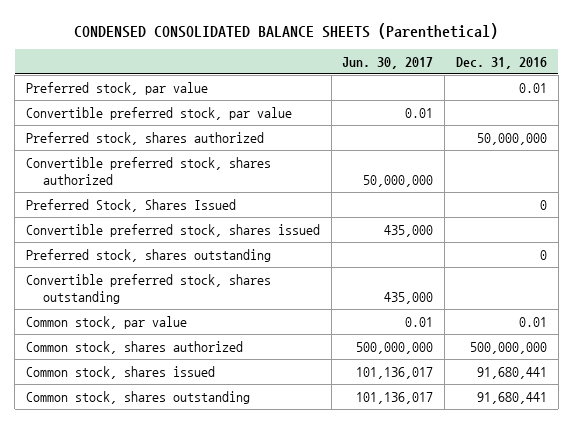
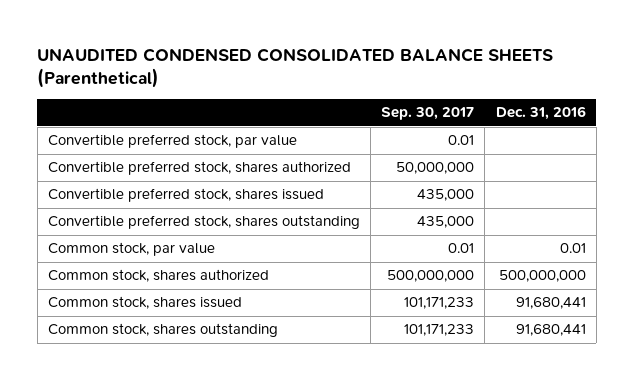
[74,22,499,39] CONDENSED CONSOLIDATED BALANCE SHEETS (Parenthetical) -> [37,47,554,89] UNAUDITED CONDENSED CONSOLIDATED BALANCE SHEETS (Parenthetical)
[342,56,434,69] Jun. 30, 2017 -> none
none -> [381,107,475,121] Sep. 30, 2017
[25,81,208,95] Preferred stock, par value -> none
[25,131,264,145] Preferred stock, shares authorized -> none
[25,198,236,212] Preferred Stock, Shares Issued -> none
[25,248,271,262] Preferred stock, shares outstanding -> none

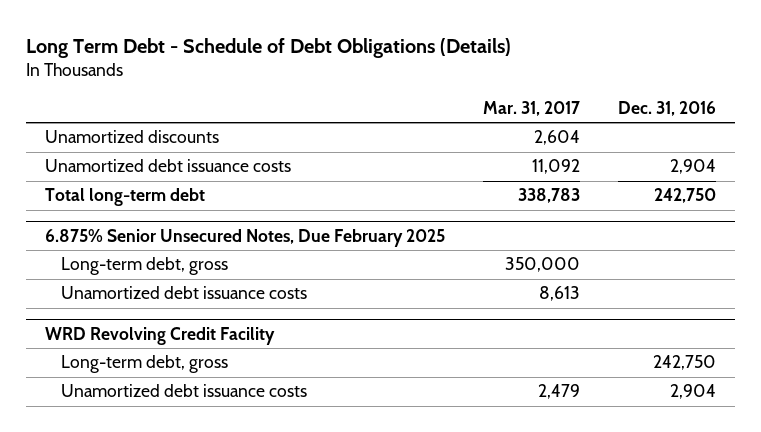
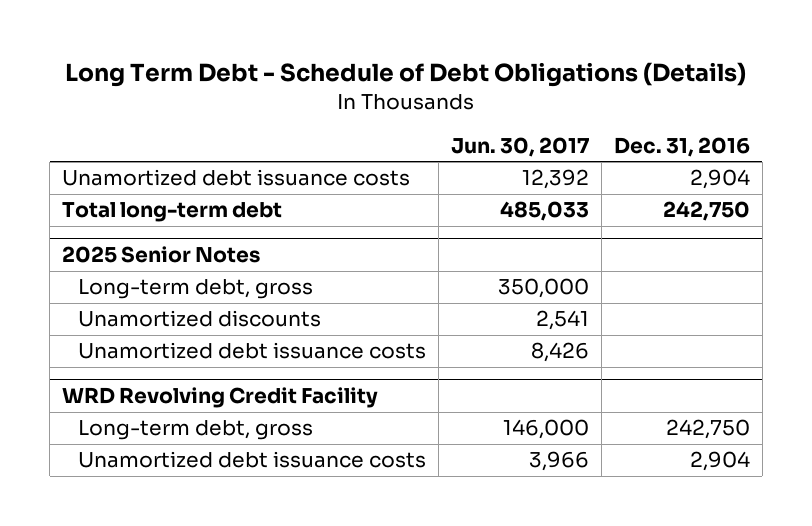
[483,101,581,117] Mar. 31, 2017 -> none
none -> [450,136,589,157] Jun. 30, 2017
[45,130,220,144] Unamortized discounts -> none
[45,228,446,247] 6.875% Senior Unsecured Notes, Due February 2025 -> [62,246,261,264] 2025 Senior Notes
none -> [77,310,321,328] Unamortized discounts

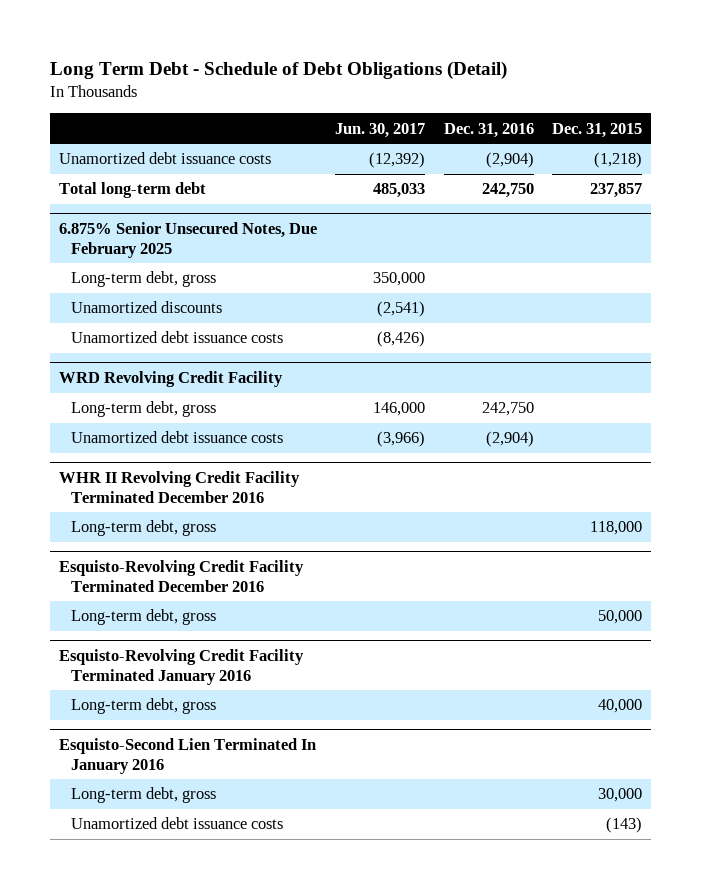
[64,62,746,88] Long Term Debt - Schedule of Debt Obligations (Details) -> [49,61,507,81] Long Term Debt - Schedule of Debt Obligations (Detail)
none -> [552,122,643,138] Dec. 31, 2015
[521,169,589,190] 12,392 -> [369,152,426,169] (12,392)
[689,169,750,190] 2,904 -> [485,152,534,169] (2,904)
[62,246,261,264] 2025 Senior Notes -> [58,222,317,258] 6.875% Senior Unsecured Notes, Due February 2025
[535,310,589,331] 2,541 -> [377,301,426,318] (2,541)
[530,342,589,363] 8,426 -> [377,331,426,348] (8,426)
[528,451,589,472] 3,966 -> [377,431,426,448] (3,966)
[689,451,750,472] 2,904 -> [485,431,534,448] (2,904)
none -> [58,471,300,503] WHR II Revolving Credit Facility Terminated December 2016
none -> [70,520,216,537] Long-term debt, gross
none -> [58,560,304,592] Esquisto-Revolving Credit Facility Terminated December 2016
none -> [70,609,216,626] Long-term debt, gross
none -> [58,649,304,685] Esquisto-Revolving Credit Facility Terminated January 2016
none -> [70,698,216,715] Long-term debt, gross
none -> [58,738,316,774] Esquisto-Second Lien Terminated In January 2016
none -> [70,787,216,804] Long-term debt, gross
none -> [70,817,283,830] Unamortized debt issuance costs

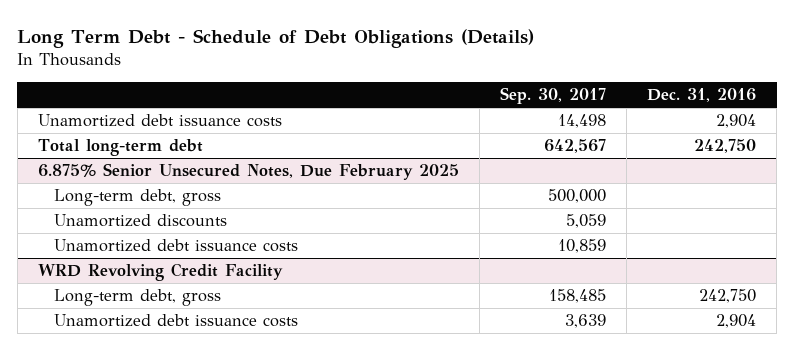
[49,61,507,81] Long Term Debt - Schedule of Debt Obligations (Detail) -> [17,29,535,49] Long Term Debt - Schedule of Debt Obligations (Details)
[335,122,426,138] Jun. 30, 2017 -> none
[552,122,643,138] Dec. 31, 2015 -> none
none -> [500,87,607,105] Sep. 30, 2017
[485,152,534,169] (2,904) -> [716,114,757,129] 2,904
[58,471,300,503] WHR II Revolving Credit Facility Terminated December 2016 -> none
[70,520,216,537] Long-term debt, gross -> none
[58,560,304,592] Esquisto-Revolving Credit Facility Terminated December 2016 -> none
[70,609,216,626] Long-term debt, gross -> none
[58,649,304,685] Esquisto-Revolving Credit Facility Terminated January 2016 -> none
[70,698,216,715] Long-term debt, gross -> none
[58,738,316,774] Esquisto-Second Lien Terminated In January 2016 -> none
[70,787,216,804] Long-term debt, gross -> none
[70,817,283,830] Unamortized debt issuance costs -> none
[485,431,534,448] (2,904) -> [716,314,757,329] 2,904

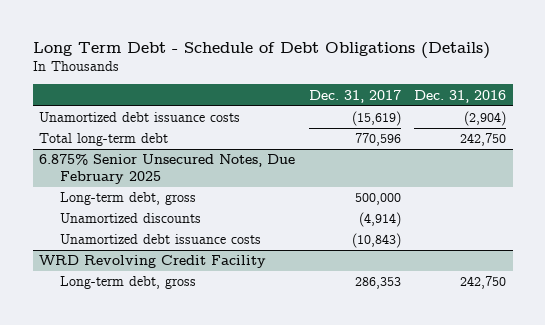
[500,87,607,105] Sep. 30, 2017 -> none
none -> [308,89,401,103] Dec. 31, 2017
[716,114,757,129] 2,904 -> [464,111,507,127] (2,904)
[54,314,299,328] Unamortized debt issuance costs -> none

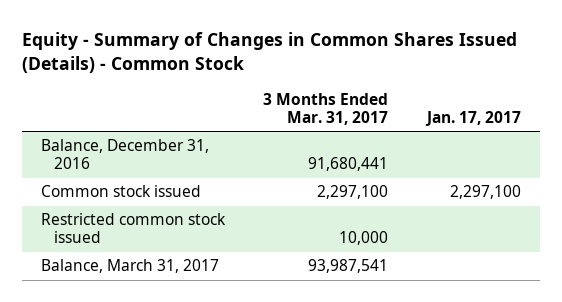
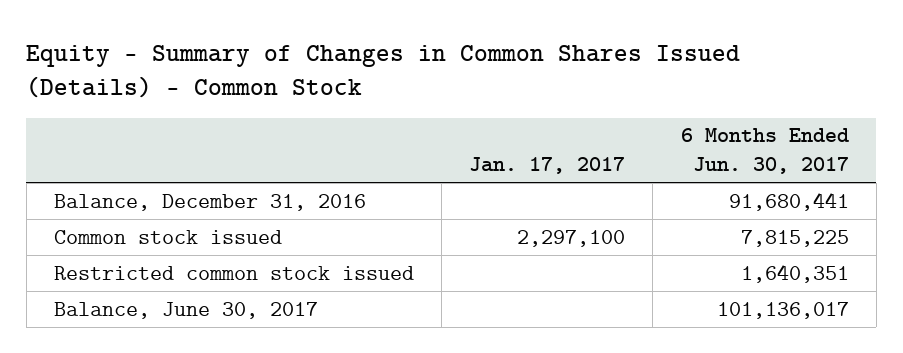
[263,93,389,125] 3 Months Ended Mar. 31, 2017 -> none
none -> [680,128,849,175] 6 Months Ended Jun. 30, 2017
[41,259,220,274] Balance, March 31, 2017 -> [53,301,318,319] Balance, June 30, 2017

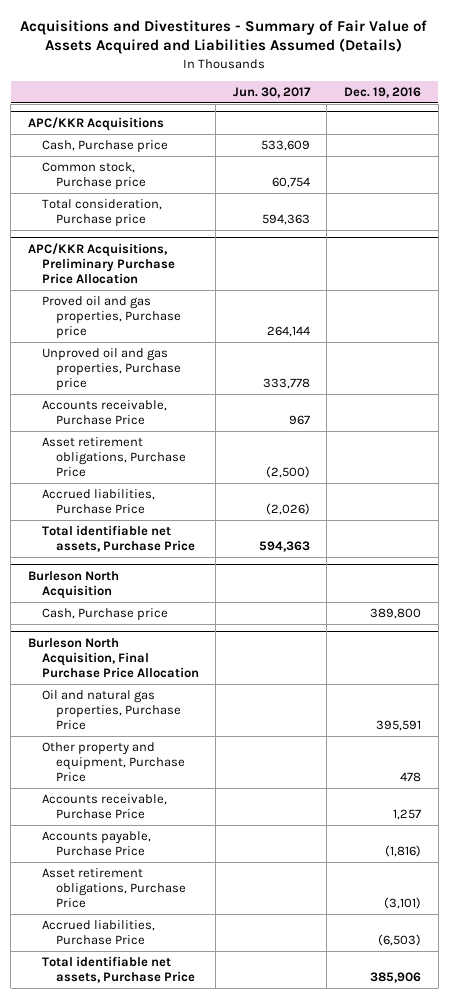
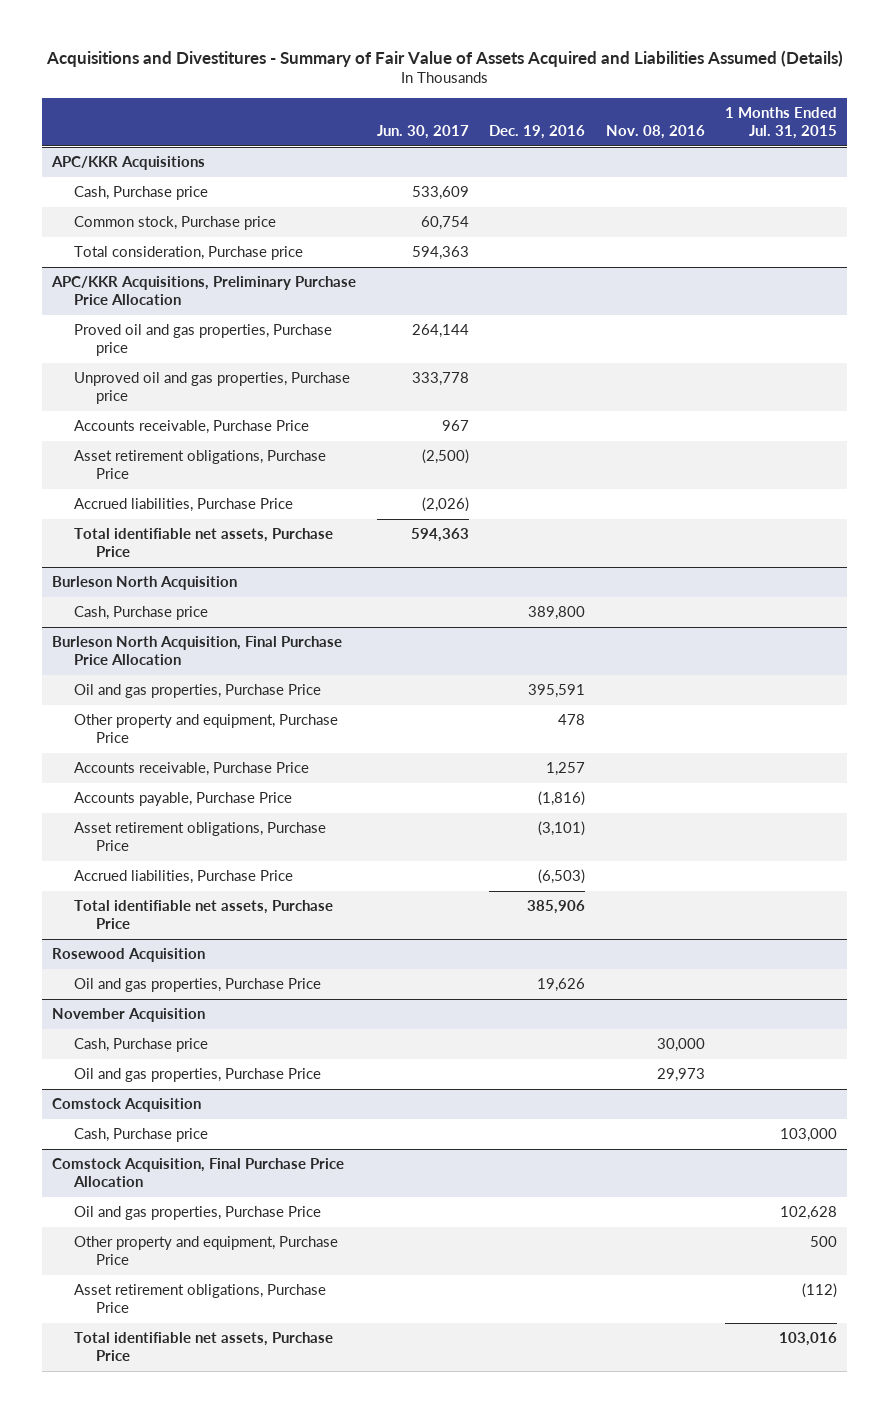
none -> [605,125,705,140] Nov. 08, 2016
none -> [724,106,837,140] 1 Months Ended Jul. 31, 2015
[41,690,182,731] Oil and natural gas properties, Purchase Price -> [74,683,322,698] Oil and gas properties, Purchase Price
none -> [52,947,206,962] Rosewood Acquisition
none -> [74,977,322,992] Oil and gas properties, Purchase Price
none -> [52,1007,206,1022] November Acquisition
none -> [74,1037,209,1052] Cash, Purchase price
none -> [74,1067,322,1082] Oil and gas properties, Purchase Price
none -> [52,1097,202,1112] Comstock Acquisition
none -> [74,1127,209,1142] Cash, Purchase price
none -> [52,1157,345,1188] Comstock Acquisition, Final Purchase Price Allocation
none -> [74,1205,322,1220] Oil and gas properties, Purchase Price
none -> [74,1235,339,1266] Other property and equipment, Purchase Price
none -> [74,1283,327,1314] Asset retirement obligations, Purchase Price
none -> [74,1331,334,1362] Total identifiable net assets, Purchase Price

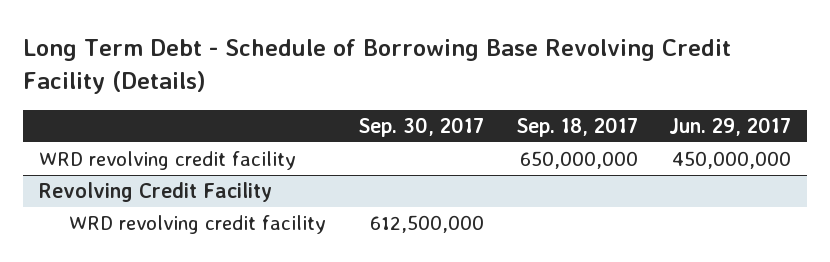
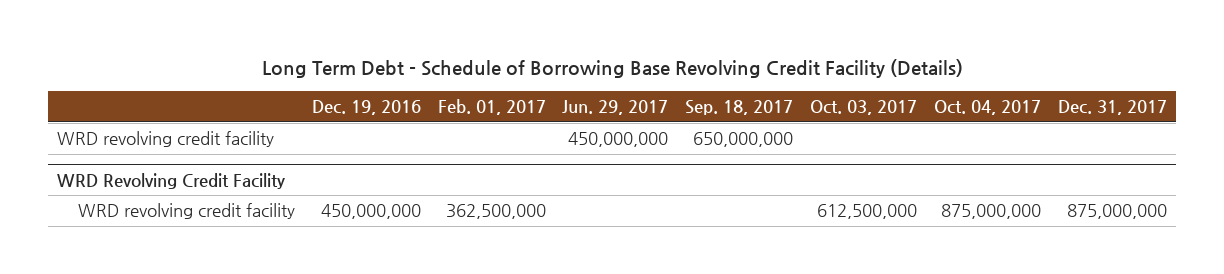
[357,116,484,137] Sep. 30, 2017 -> none
none -> [311,100,421,116] Dec. 19, 2016
none -> [437,99,546,116] Feb. 01, 2017
none -> [810,100,918,116] Oct. 03, 2017
none -> [934,100,1042,116] Oct. 04, 2017
none -> [1058,100,1168,116] Dec. 31, 2017
[39,181,273,202] Revolving Credit Facility -> [56,172,285,189] WRD Revolving Credit Facility

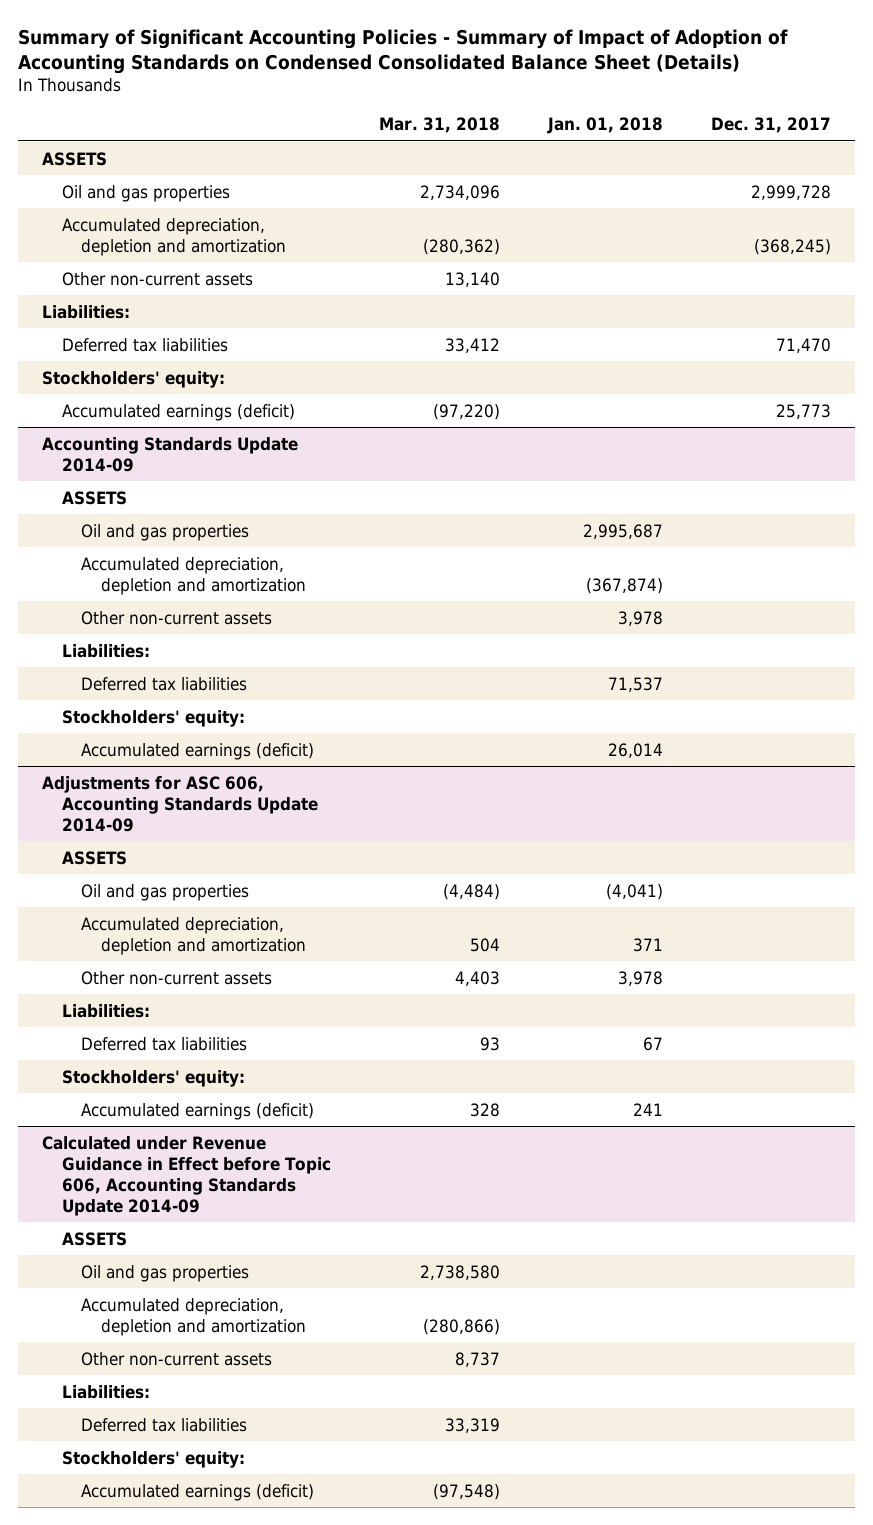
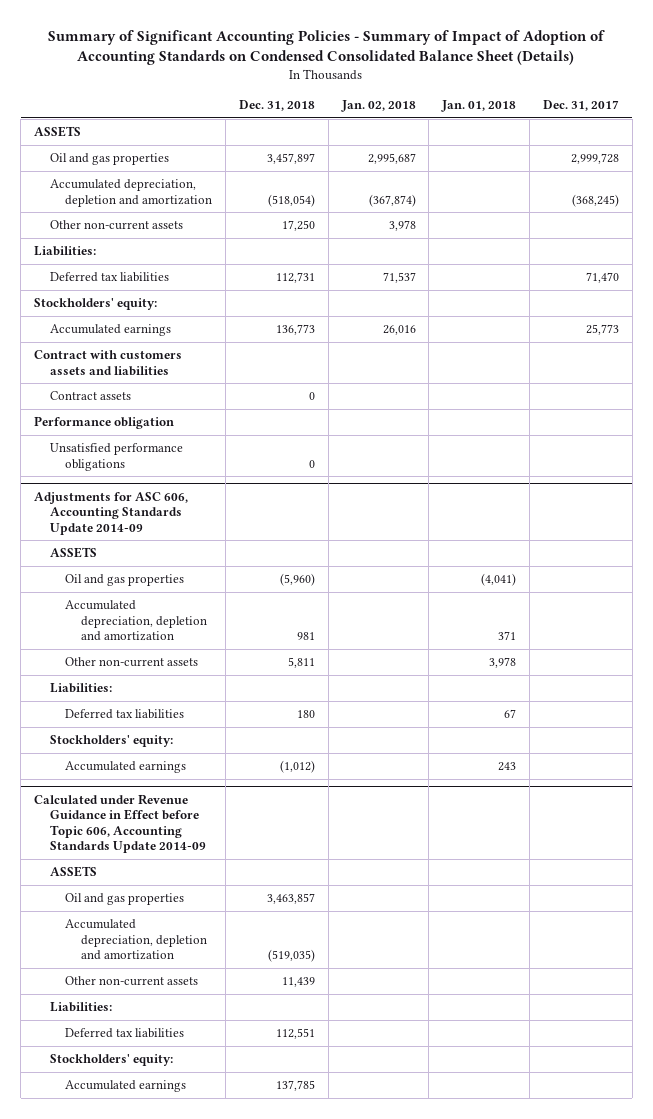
[378,117,500,134] Mar. 31, 2018 -> none
none -> [238,100,315,112] Dec. 31, 2018
none -> [340,100,416,113] Jan. 02, 2018
[42,436,299,472] Accounting Standards Update 2014-09 -> none
[61,490,127,505] ASSETS -> none
[81,523,250,541] Oil and gas properties -> none
[81,556,306,595] Accumulated depreciation, depletion and amortization -> none
[81,610,273,625] Other non-current assets -> none
[61,643,150,658] Liabilities: -> none
[81,676,248,691] Deferred tax liabilities -> none
[61,709,245,727] Stockholders' equity: -> none
[81,742,315,760] Accumulated earnings (deficit) -> none
[61,403,295,421] Accumulated earnings (deficit) -> [49,324,171,337] Accumulated earnings
none -> [33,350,182,376] Contract with customers assets and liabilities
none -> [49,391,131,401] Contract assets
none -> [33,416,174,430] Performance obligation
none -> [49,443,183,471] Unsatisfied performance obligations
[81,1102,315,1120] Accumulated earnings (deficit) -> [65,761,187,774] Accumulated earnings
[632,1102,663,1116] 241 -> [498,762,517,772] 243
[81,1483,315,1501] Accumulated earnings (deficit) -> [65,1080,187,1093] Accumulated earnings

